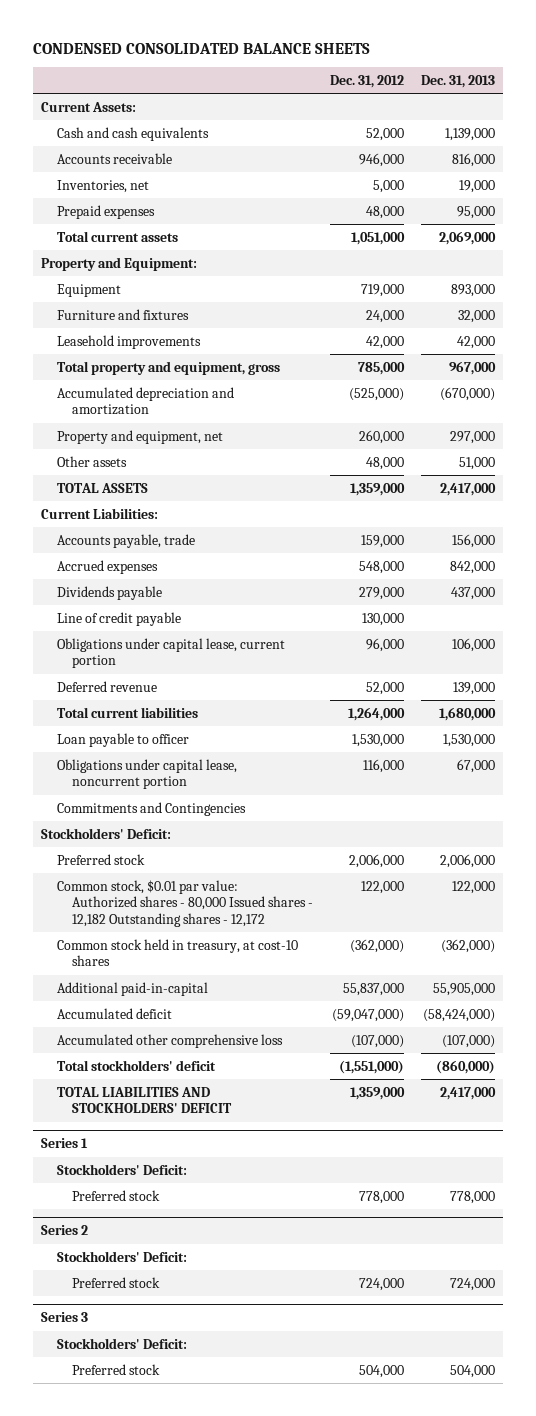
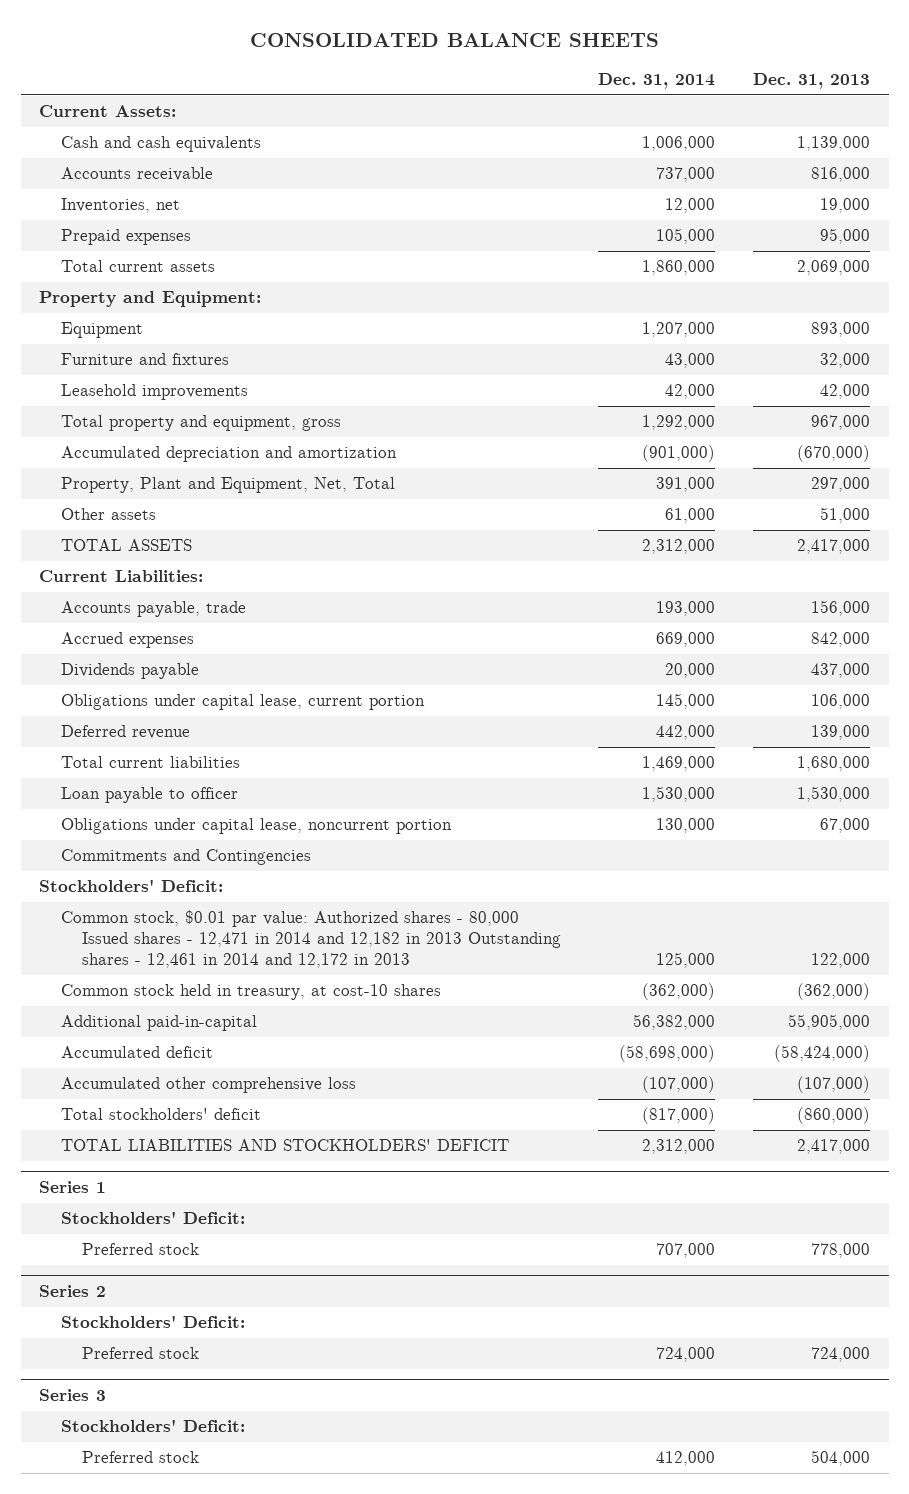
[32,42,370,54] CONDENSED CONSOLIDATED BALANCE SHEETS -> [249,32,659,47] CONSOLIDATED BALANCE SHEETS
[330,74,405,88] Dec. 31, 2012 -> none
none -> [598,72,716,89] Dec. 31, 2014
[56,429,223,444] Property and equipment, net -> [60,477,395,494] Property, Plant and Equipment, Net, Total
[56,611,181,626] Line of credit payable -> none
[56,853,145,865] Preferred stock -> none
[56,879,314,927] Common stock, $0.01 par value: Authorized shares - 80,000 Issued shares - 12,182 Outstanding shares - 12,172 -> [60,910,561,969] Common stock, $0.01 par value: Authorized shares - 80,000 Issued shares - 12,471 in 2014 and 12,182 in 2013 Outstanding shares - 12,461 in 2014 and 12,172 in 2013

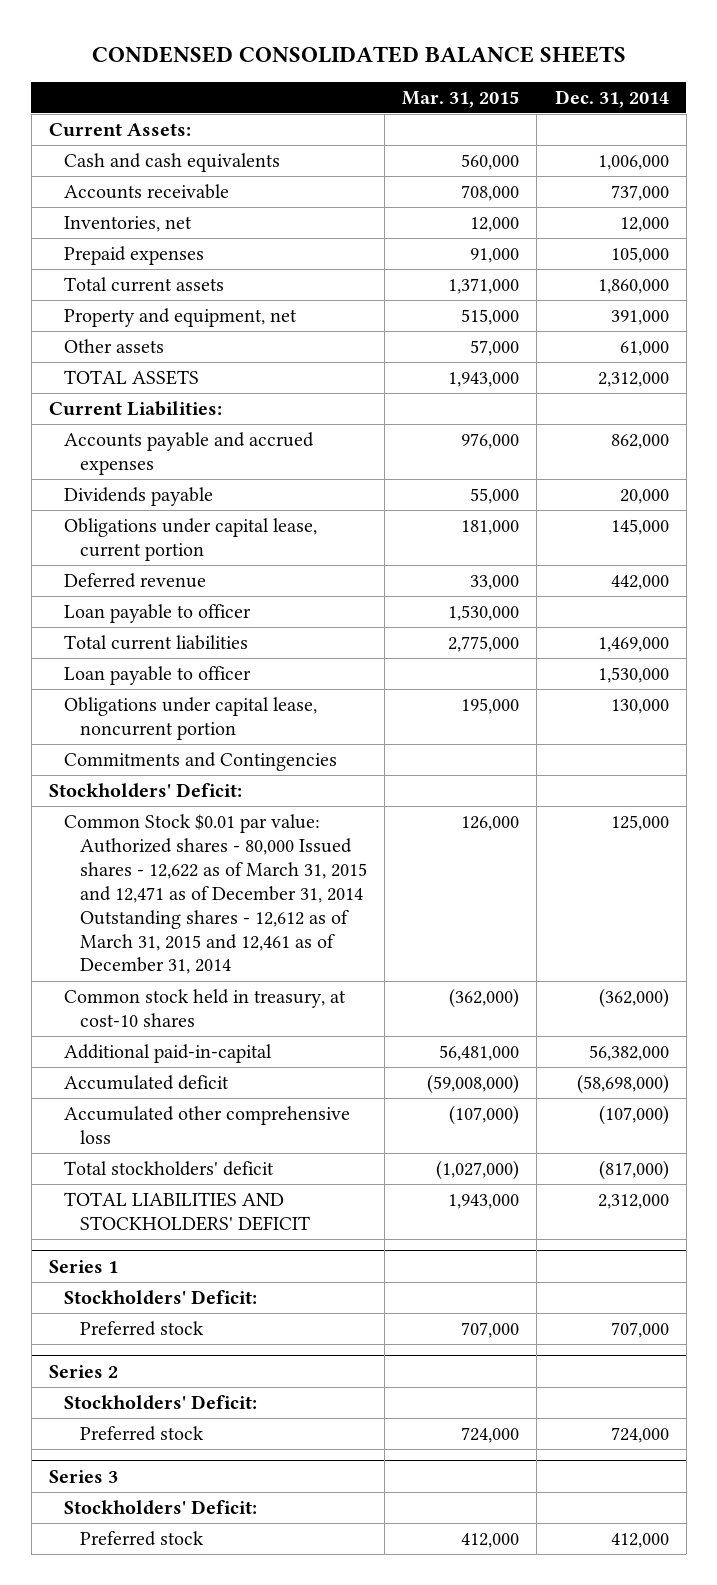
[249,32,659,47] CONSOLIDATED BALANCE SHEETS -> [91,45,626,63] CONDENSED CONSOLIDATED BALANCE SHEETS
[752,72,870,89] Dec. 31, 2013 -> none
none -> [402,90,520,108] Mar. 31, 2015
[39,291,262,308] Property and Equipment: -> none
[60,322,143,339] Equipment -> none
[60,353,229,366] Furniture and fixtures -> none
[60,384,248,401] Leasehold improvements -> none
[60,415,341,432] Total property and equipment, gross -> none
[60,446,397,463] Accumulated depreciation and amortization -> none
[60,477,395,494] Property, Plant and Equipment, Net, Total -> [64,307,298,327] Property and equipment, net
[60,601,246,618] Accounts payable, trade -> none
[60,632,194,649] Accrued expenses -> none
none -> [64,431,315,475] Accounts payable and accrued expenses
none -> [64,603,252,623] Loan payable to officer
[60,910,561,969] Common stock, $0.01 par value: Authorized shares - 80,000 Issued shares - 12,471 in 2014 and 12,182 in 2013 Outstanding shares - 12,461 in 2014 and 12,172 in 2013 -> [64,813,367,975] Common Stock $0.01 par value: Authorized shares - 80,000 Issued shares - 12,622 as of March 31, 2015 and 12,471 as of December 31, 2014 Outstanding shares - 12,612 as of March 31, 2015 and 12,461 as of December 31, 2014

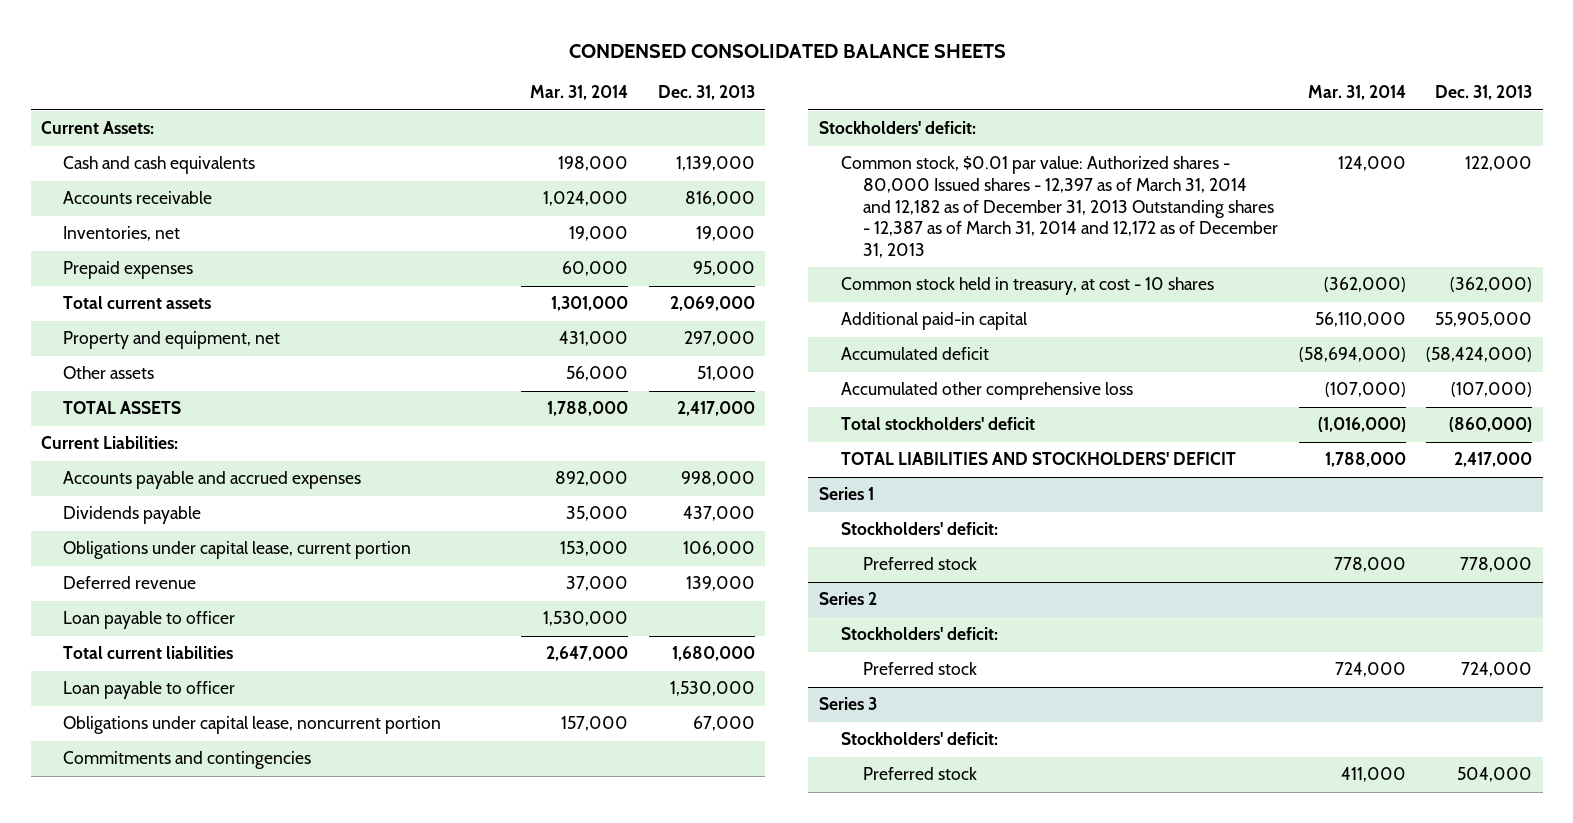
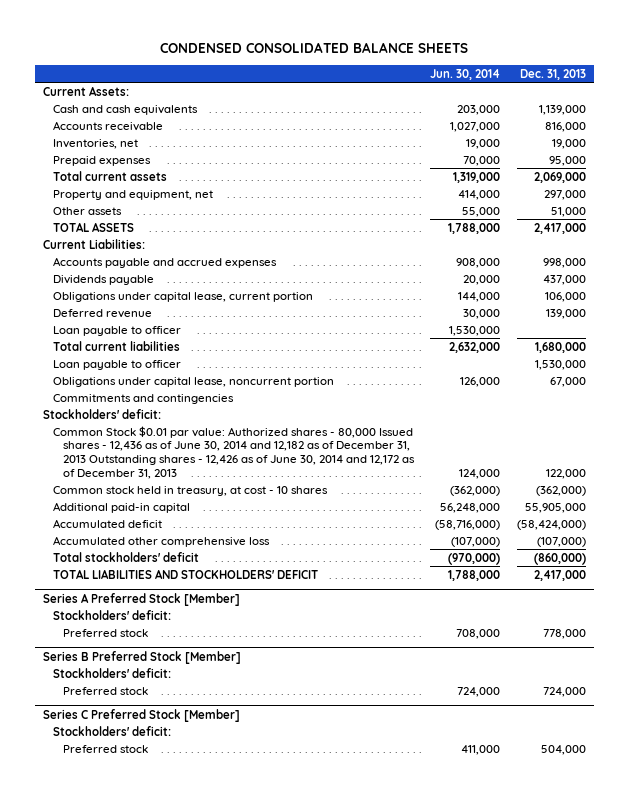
[530,85,629,101] Mar. 31, 2014 -> none
none -> [430,68,501,80] Jun. 30, 2014
[840,156,1278,259] Common stock, $0.01 par value: Authorized shares - 80,000 Issued shares - 12,397 as of March 31, 2014 and 12,182 as of December 31, 2013 Outstanding shares - 12,387 as of March 31, 2014 and 12,172 as of December 31, 2013 -> [53,425,416,479] Common Stock $0.01 par value: Authorized shares - 80,000 Issued shares - 12,436 as of June 30, 2014 and 12,182 as of December 31, 2013 Outstanding shares - 12,426 as of June 30, 2014 and 12,172 as of December 31, 2013
[818,487,874,501] Series 1 -> none
none -> [43,592,241,606] Series A Preferred Stock [Member]
[818,592,877,606] Series 2 -> none
none -> [43,650,242,664] Series B Preferred Stock [Member]
[818,697,877,711] Series 3 -> none
none -> [43,708,241,722] Series C Preferred Stock [Member]

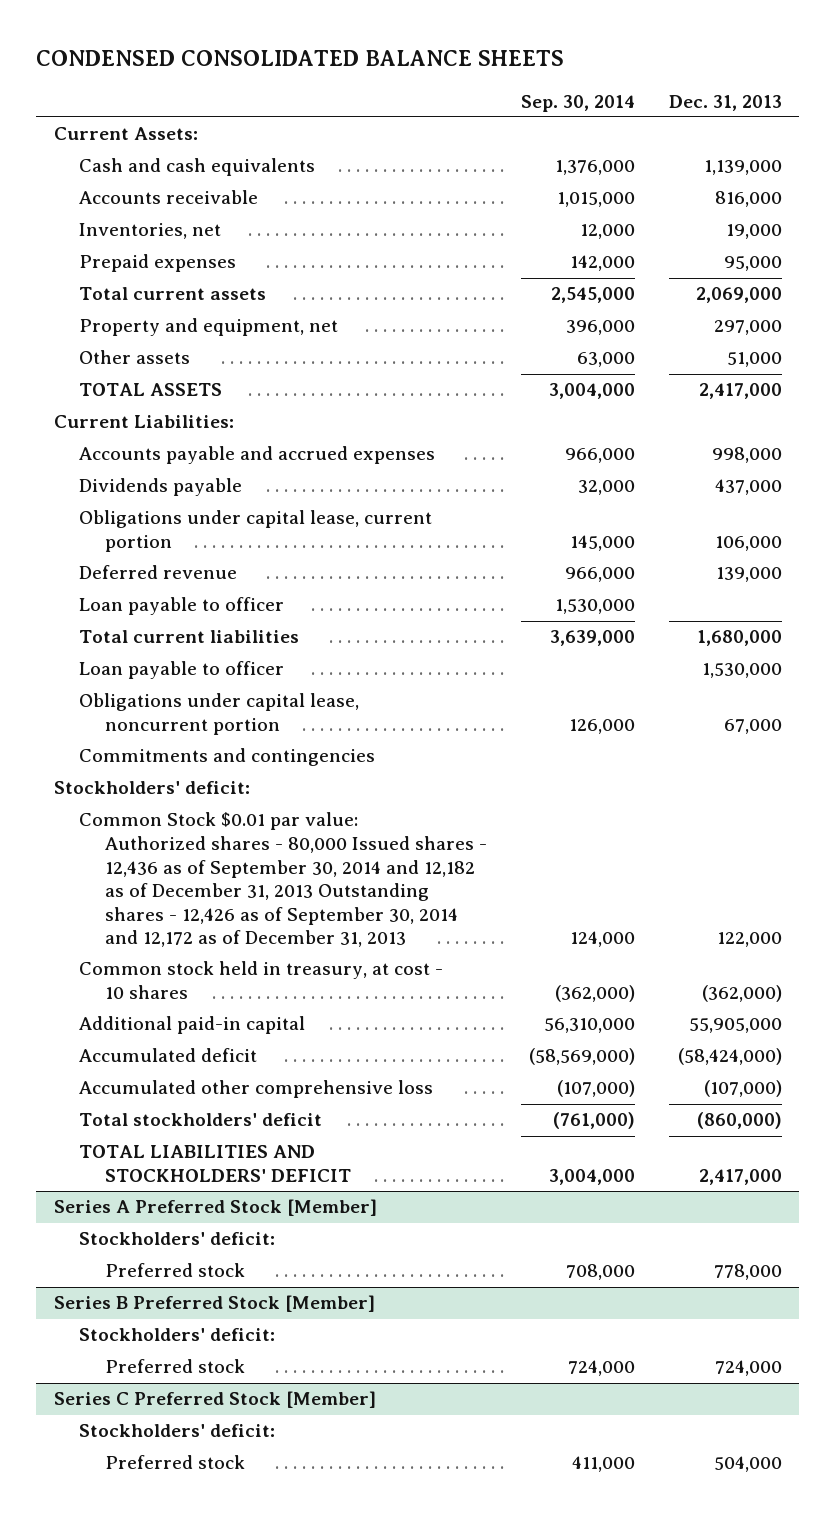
[430,68,501,80] Jun. 30, 2014 -> none
none -> [520,94,635,112] Sep. 30, 2014
[53,425,416,479] Common Stock $0.01 par value: Authorized shares - 80,000 Issued shares - 12,436 as of June 30, 2014 and 12,182 as of December 31, 2013 Outstanding shares - 12,426 as of June 30, 2014 and 12,172 as of December 31, 2013 -> [79,812,487,948] Common Stock $0.01 par value: Authorized shares - 80,000 Issued shares - 12,436 as of September 30, 2014 and 12,182 as of December 31, 2013 Outstanding shares - 12,426 as of September 30, 2014 and 12,172 as of December 31, 2013

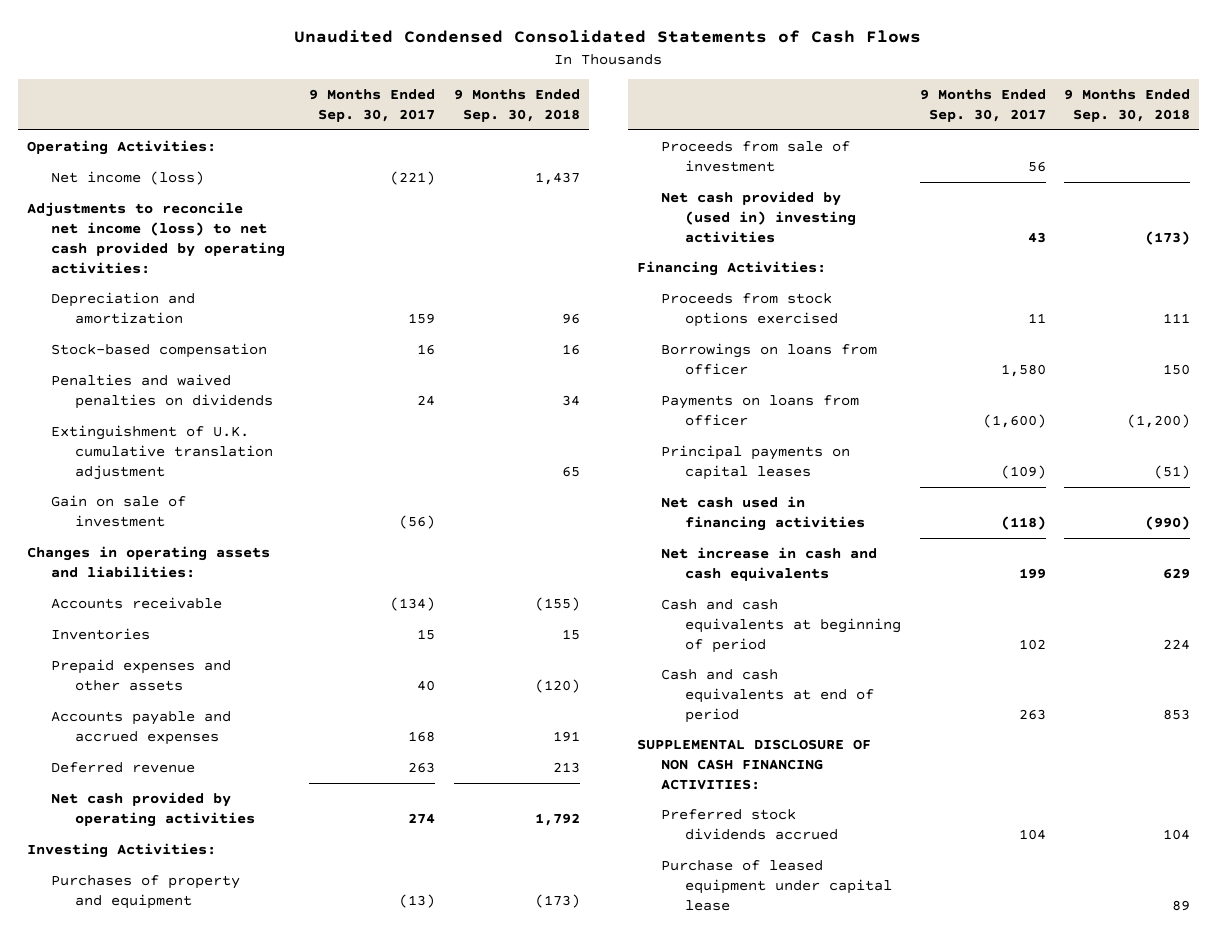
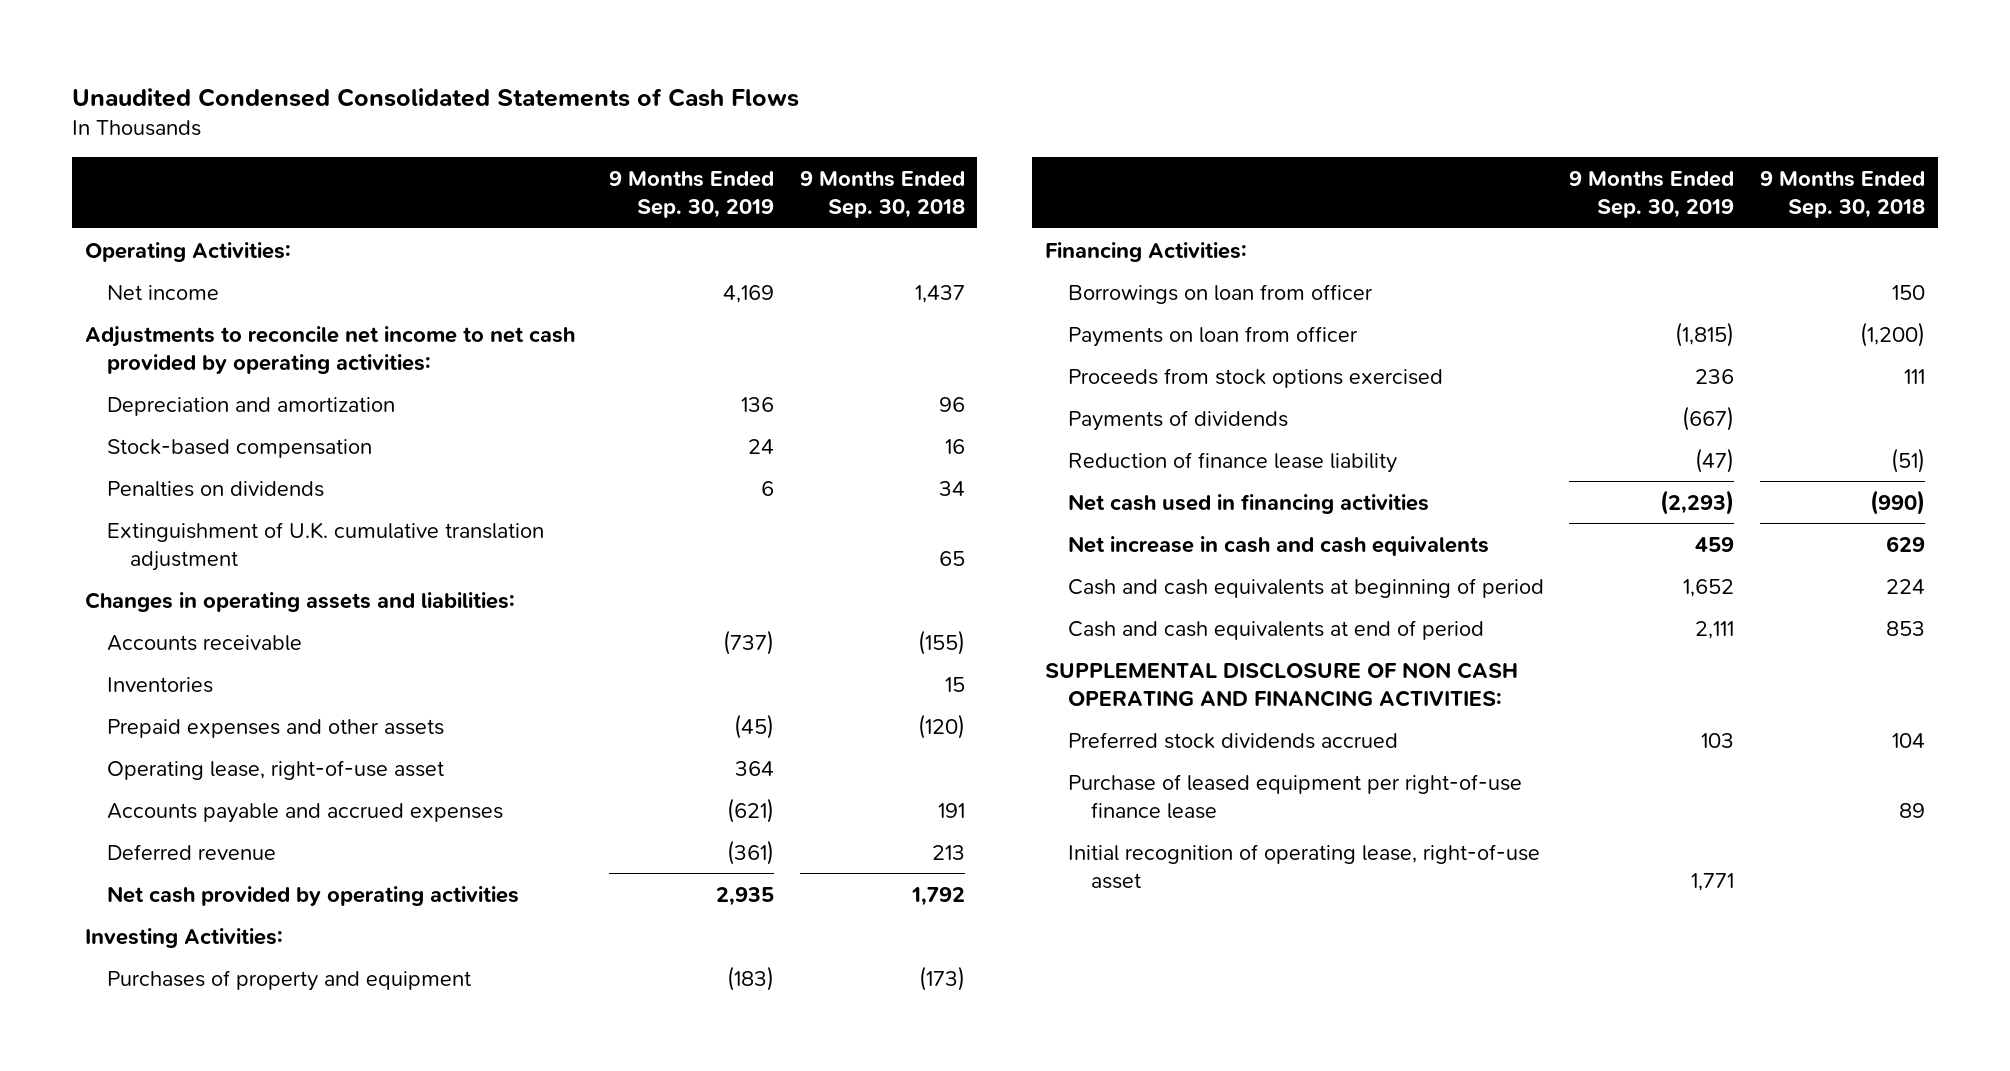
[309,89,436,123] 9 Months Ended Sep. 30, 2017 -> none
none -> [609,170,775,218] 9 Months Ended Sep. 30, 2019
[51,170,205,185] Net income (loss) -> [107,284,220,300] Net income
[26,201,286,274] Adjustments to reconcile net income (loss) to net cash provided by operating activities: -> [84,325,575,374] Adjustments to reconcile net income to net cash provided by operating activities:
[51,373,274,409] Penalties and waived penalties on dividends -> [107,480,325,497] Penalties on dividends
[51,494,187,527] Gain on sale of investment -> none
none -> [107,759,445,780] Operating lease, right-of-use asset
[661,140,851,172] Proceeds from sale of investment -> none
[661,190,857,243] Net cash provided by (used in) investing activities -> none
none -> [1067,283,1373,304] Borrowings on loan from officer
none -> [1067,325,1358,347] Payments on loan from officer
[661,342,878,375] Borrowings on loans from officer -> none
[661,394,860,426] Payments on loans from officer -> none
[661,444,851,480] Principal payments on capital leases -> none
none -> [1067,409,1288,431] Payments of dividends
none -> [1067,451,1397,473] Reduction of finance lease liability
[637,738,872,790] SUPPLEMENTAL DISCLOSURE OF NON CASH FINANCING ACTIVITIES: -> [1044,661,1518,707] SUPPLEMENTAL DISCLOSURE OF NON CASH OPERATING AND FINANCING ACTIVITIES:
[661,859,893,911] Purchase of leased equipment under capital lease -> [1067,773,1522,819] Purchase of leased equipment per right-of-use finance lease
none -> [1067,843,1540,889] Initial recognition of operating lease, right-of-use asset

